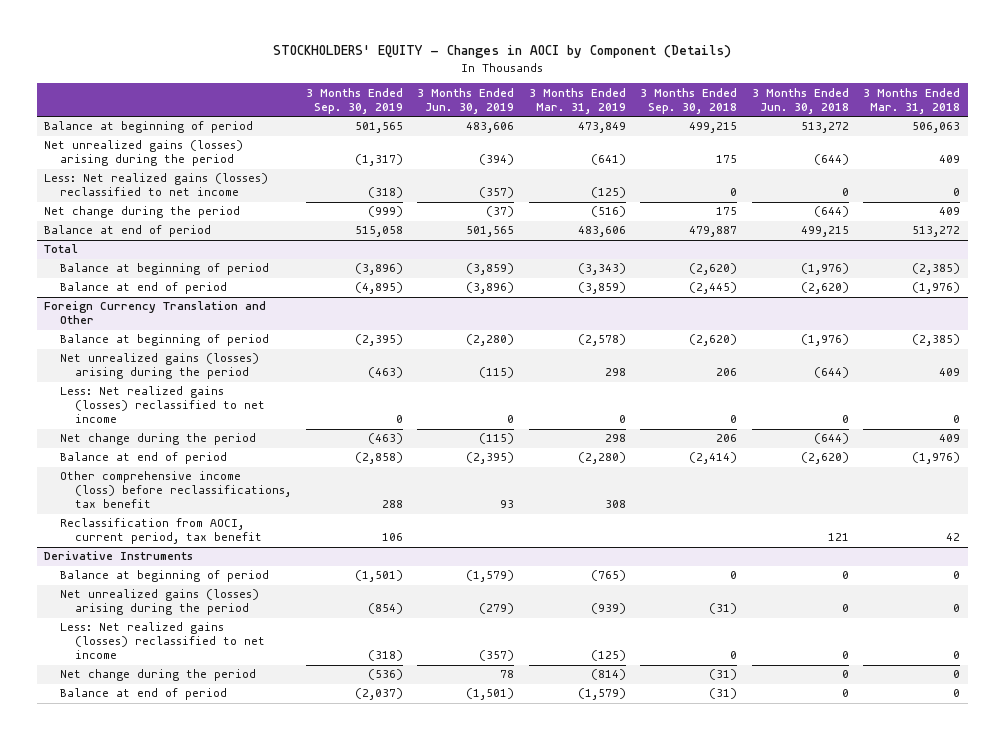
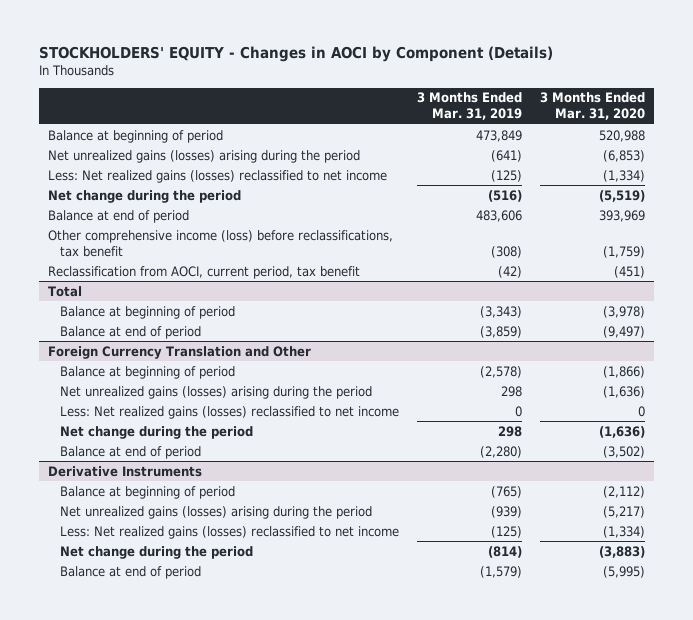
[305,87,403,114] 3 Months Ended Sep. 30, 2019 -> none
[417,87,515,114] 3 Months Ended Jun. 30, 2019 -> none
[640,87,738,114] 3 Months Ended Sep. 30, 2018 -> none
[751,87,849,114] 3 Months Ended Jun. 30, 2018 -> none
[863,87,961,114] 3 Months Ended Mar. 31, 2018 -> none
none -> [540,92,646,121] 3 Months Ended Mar. 31, 2020
none -> [48,229,394,257] Other comprehensive income (loss) before reclassifications, tax benefit
none -> [48,265,361,279] Reclassification from AOCI, current period, tax benefit
[59,471,292,509] Other comprehensive income (loss) before reclassifications, tax benefit -> none
[59,518,263,545] Reclassification from AOCI, current period, tax benefit -> none

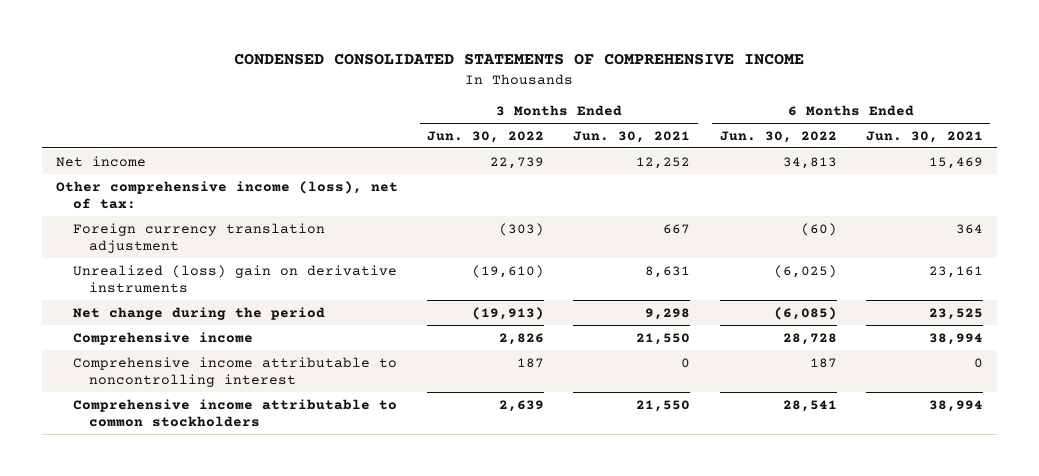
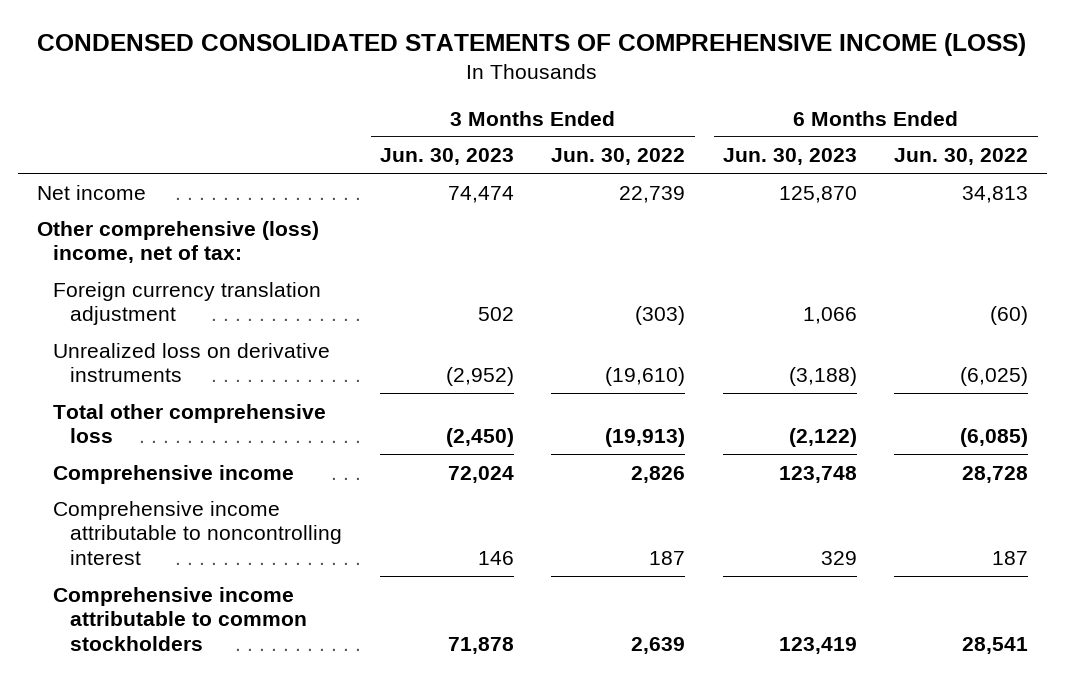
[234,53,805,66] CONDENSED CONSOLIDATED STATEMENTS OF COMPREHENSIVE INCOME -> [37,32,1027,56] CONDENSED CONSOLIDATED STATEMENTS OF COMPREHENSIVE INCOME (LOSS)
[573,130,691,143] Jun. 30, 2021 -> none
[865,130,983,143] Jun. 30, 2021 -> none
none -> [379,148,514,166] Jun. 30, 2023
none -> [722,148,857,166] Jun. 30, 2023
[56,180,399,210] Other comprehensive income (loss), net of tax: -> [36,220,319,264] Other comprehensive (loss) income, net of tax:
[72,264,397,294] Unrealized (loss) gain on derivative instruments -> [53,342,331,383] Unrealized loss on derivative instruments
[72,306,325,320] Net change during the period -> [53,403,327,444] Total other comprehensive loss

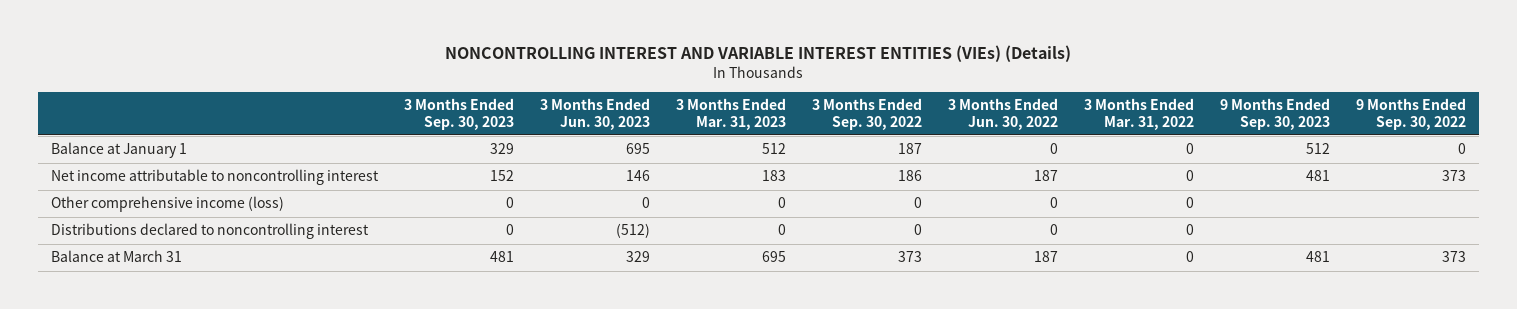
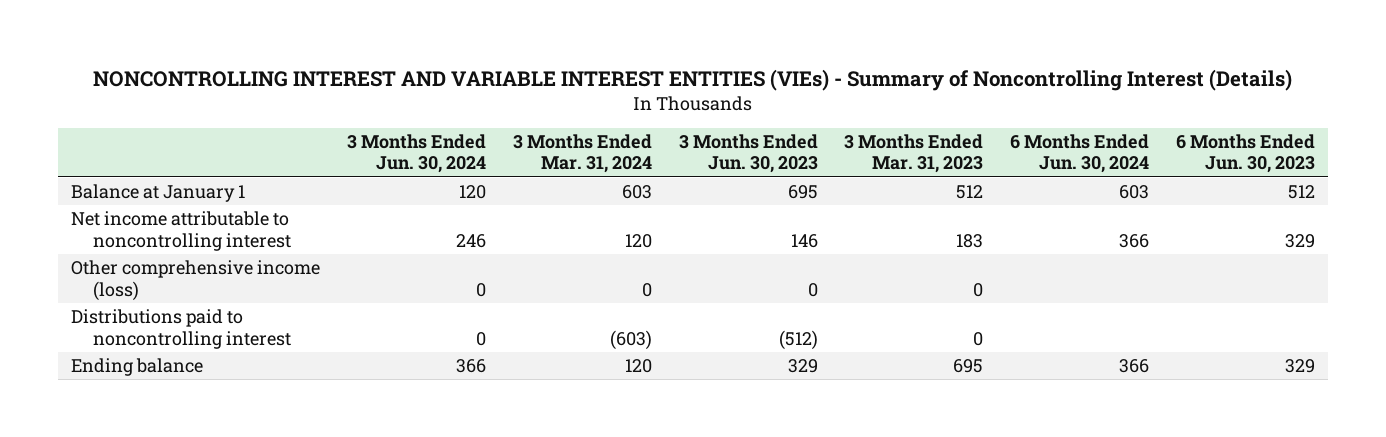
[445,45,1072,63] NONCONTROLLING INTEREST AND VARIABLE INTEREST ENTITIES (VIEs) (Details) -> [93,68,1293,91] NONCONTROLLING INTEREST AND VARIABLE INTEREST ENTITIES (VIEs) - Summary of Noncontrolling Interest (Details)
[403,98,514,130] 3 Months Ended Sep. 30, 2023 -> none
[811,98,922,130] 3 Months Ended Sep. 30, 2022 -> none
[947,98,1058,130] 3 Months Ended Jun. 30, 2022 -> none
[1083,98,1194,130] 3 Months Ended Mar. 31, 2022 -> none
[1219,98,1330,130] 9 Months Ended Sep. 30, 2023 -> none
[1355,98,1466,130] 9 Months Ended Sep. 30, 2022 -> none
none -> [347,133,487,174] 3 Months Ended Jun. 30, 2024
none -> [512,133,652,174] 3 Months Ended Mar. 31, 2024
none -> [1010,133,1150,174] 6 Months Ended Jun. 30, 2024
none -> [1175,133,1315,174] 6 Months Ended Jun. 30, 2023
[50,223,369,240] Distributions declared to noncontrolling interest -> [71,309,292,349] Distributions paid to noncontrolling interest
[50,250,182,263] Balance at March 31 -> [71,358,204,377] Ending balance

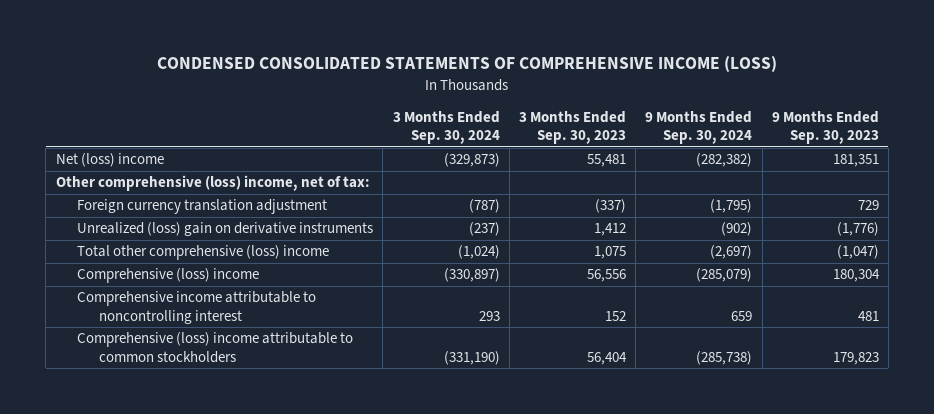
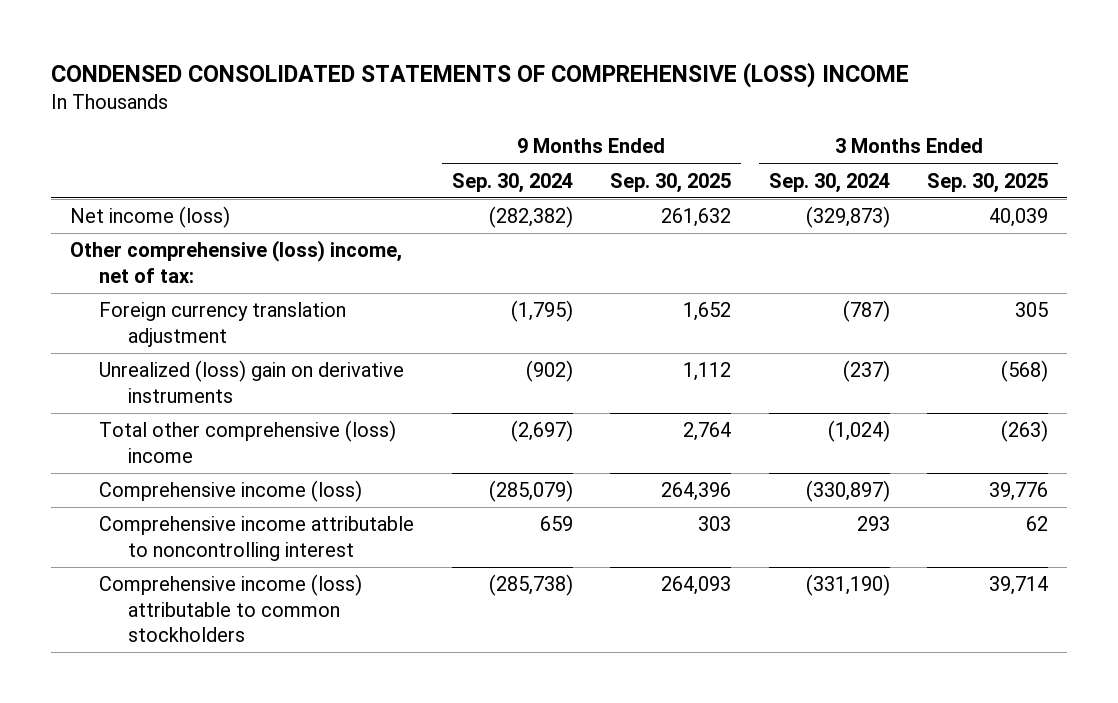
[157,56,778,73] CONDENSED CONSOLIDATED STATEMENTS OF COMPREHENSIVE INCOME (LOSS) -> [51,62,910,89] CONDENSED CONSOLIDATED STATEMENTS OF COMPREHENSIVE (LOSS) INCOME
[518,110,626,145] 3 Months Ended Sep. 30, 2023 -> none
[771,110,879,145] 9 Months Ended Sep. 30, 2023 -> none
none -> [610,172,732,193] Sep. 30, 2025
none -> [927,172,1049,193] Sep. 30, 2025
[55,153,164,168] Net (loss) income -> [69,206,230,229] Net income (loss)
[77,268,260,284] Comprehensive (loss) income -> [98,480,362,503] Comprehensive income (loss)
[77,332,354,363] Comprehensive (loss) income attributable to common stockholders -> [98,574,362,643] Comprehensive income (loss) attributable to common stockholders

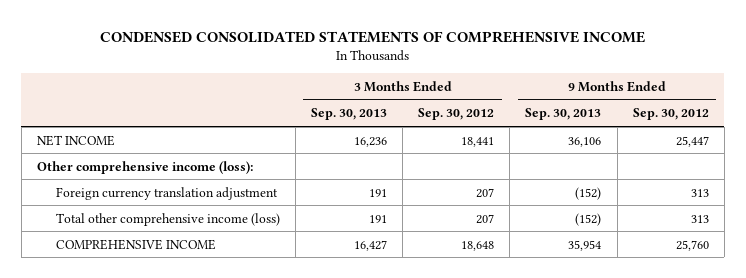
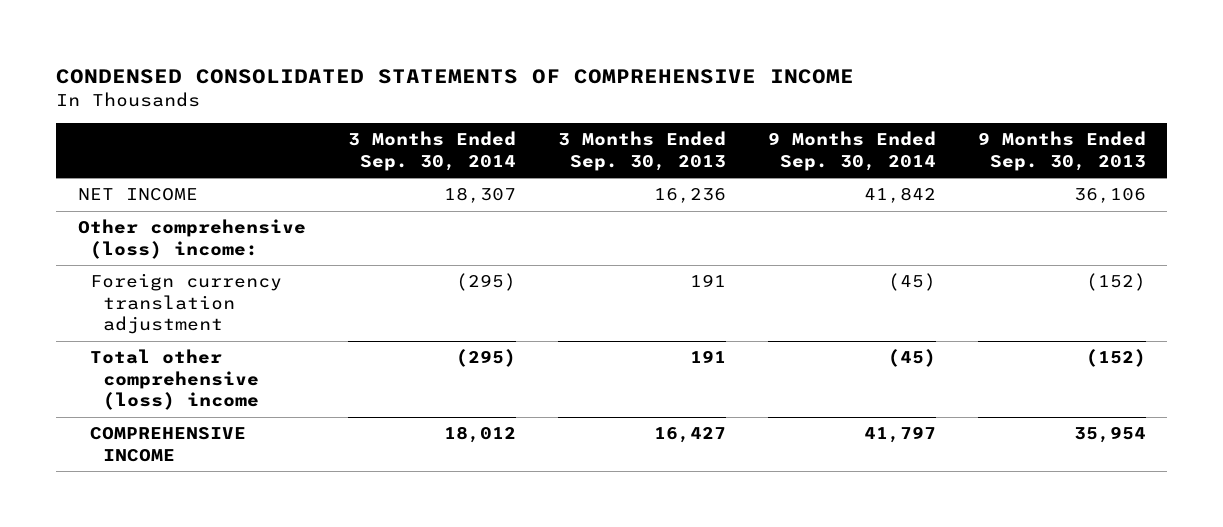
[418,108,495,121] Sep. 30, 2012 -> none
[632,108,709,121] Sep. 30, 2012 -> none
none -> [347,131,516,171] 3 Months Ended Sep. 30, 2014
none -> [767,131,936,171] 9 Months Ended Sep. 30, 2014
[36,160,253,174] Other comprehensive income (loss): -> [77,219,306,259] Other comprehensive (loss) income:
[55,212,280,226] Total other comprehensive income (loss) -> [90,349,259,410] Total other comprehensive (loss) income

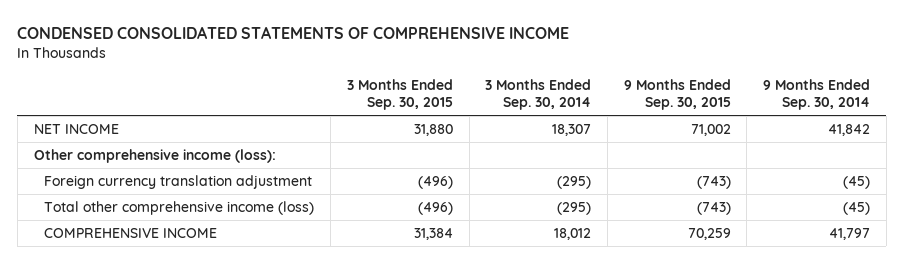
[557,131,726,171] 3 Months Ended Sep. 30, 2013 -> none
[977,131,1146,171] 9 Months Ended Sep. 30, 2013 -> none
none -> [346,79,453,111] 3 Months Ended Sep. 30, 2015
none -> [623,79,731,111] 9 Months Ended Sep. 30, 2015
[77,219,306,259] Other comprehensive (loss) income: -> [33,149,276,164] Other comprehensive income (loss):
[90,349,259,410] Total other comprehensive (loss) income -> [44,201,315,216] Total other comprehensive income (loss)

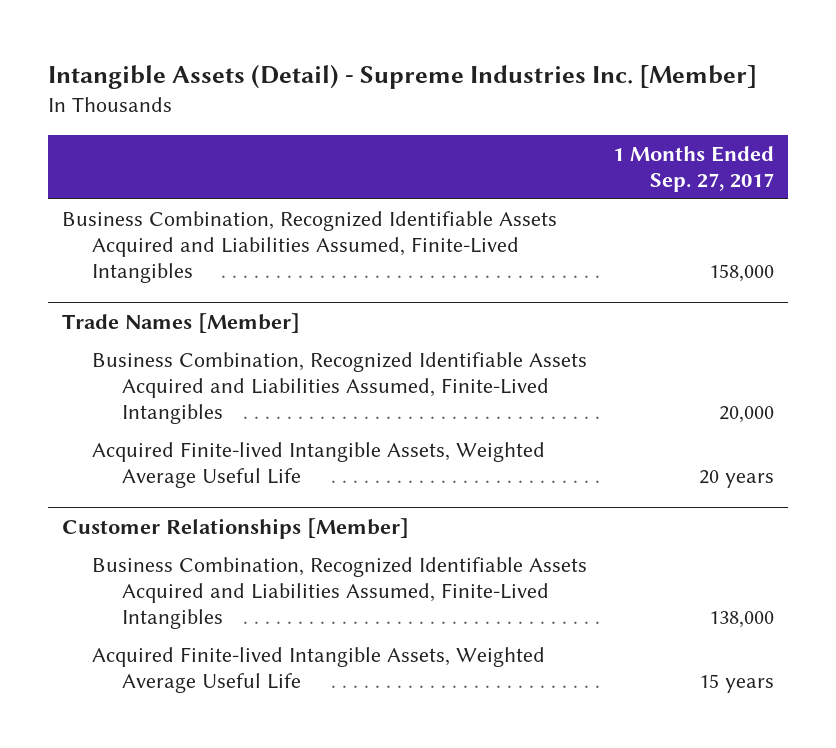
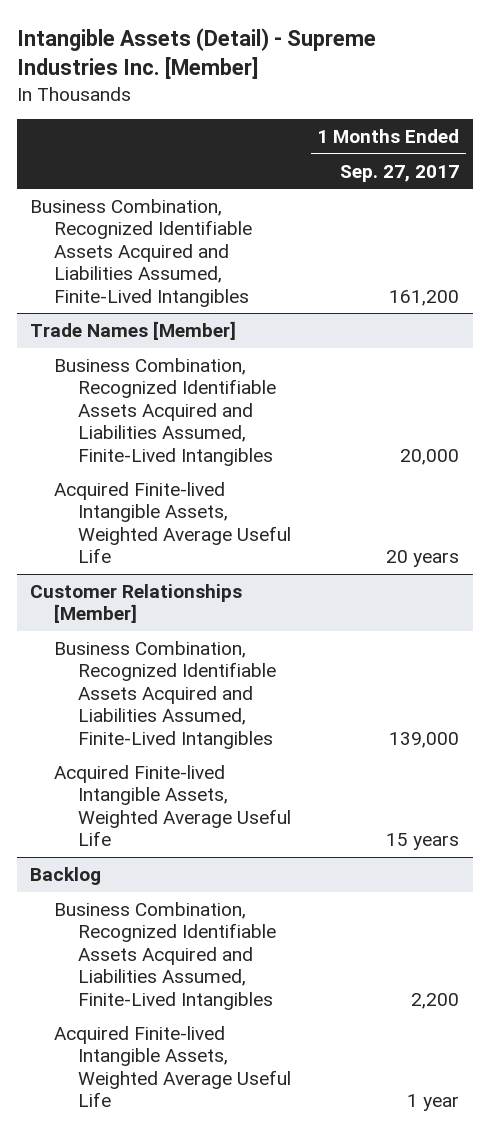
[709,263,775,282] 158,000 -> [389,289,460,306] 161,200
[709,610,775,628] 138,000 -> [389,731,460,748] 139,000
none -> [30,866,102,885] Backlog
none -> [53,901,276,1010] Business Combination, Recognized Identifiable Assets Acquired and Liabilities Assumed, Finite-Lived Intangibles
none -> [53,1025,291,1108] Acquired Finite-lived Intangible Assets, Weighted Average Useful Life

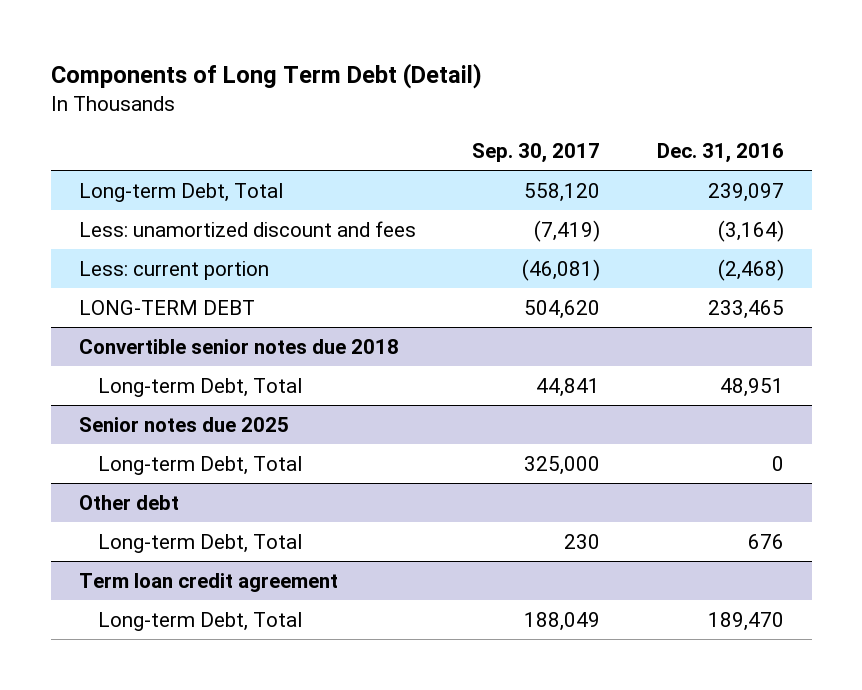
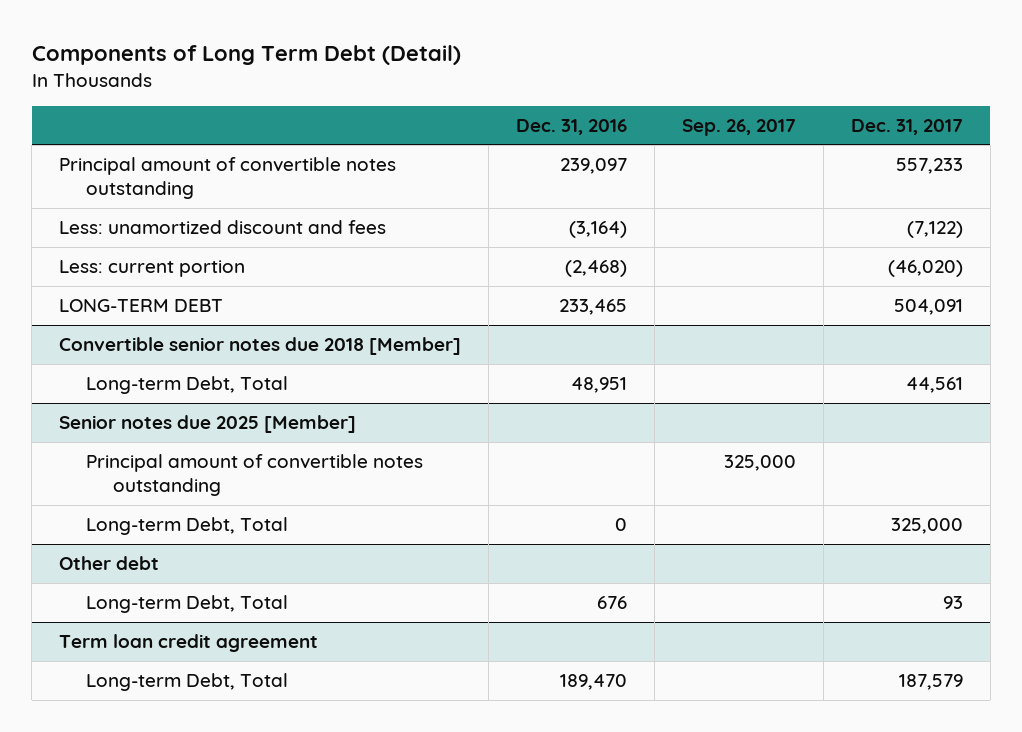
[472,143,601,164] Sep. 30, 2017 -> none
none -> [681,118,796,136] Sep. 26, 2017
none -> [850,118,963,135] Dec. 31, 2017
[78,182,283,202] Long-term Debt, Total -> [59,157,397,200] Principal amount of convertible notes outstanding
[78,338,399,354] Convertible senior notes due 2018 -> [59,337,462,356] Convertible senior notes due 2018 [Member]
[78,416,289,432] Senior notes due 2025 -> [59,415,357,434] Senior notes due 2025 [Member]
none -> [85,454,423,497] Principal amount of convertible notes outstanding

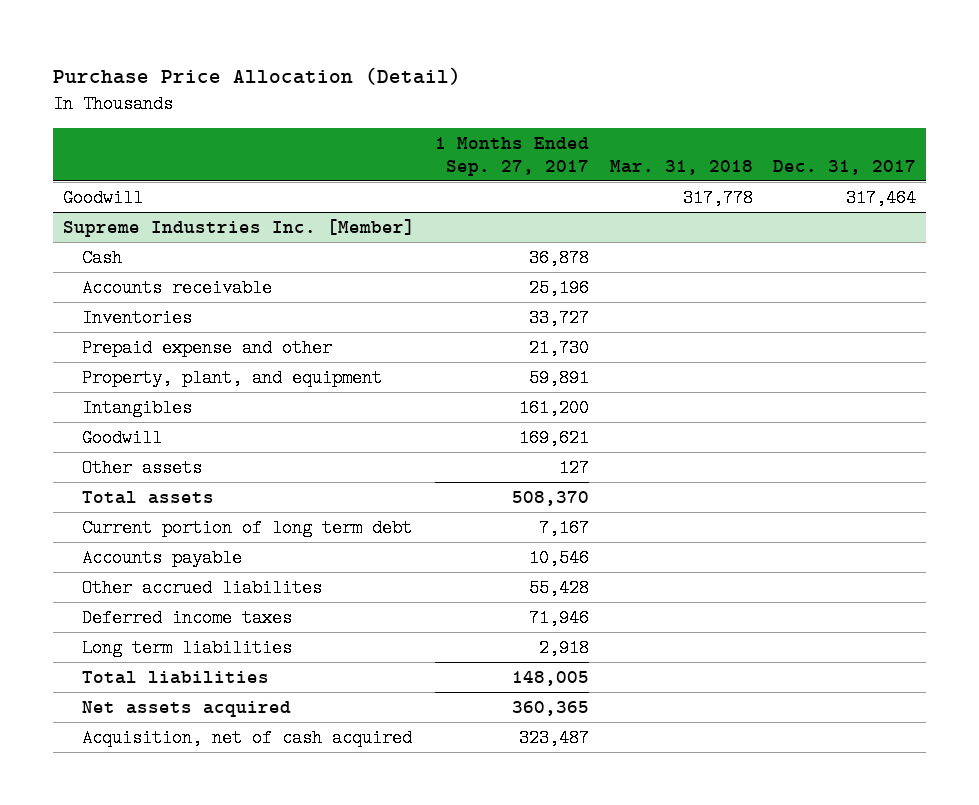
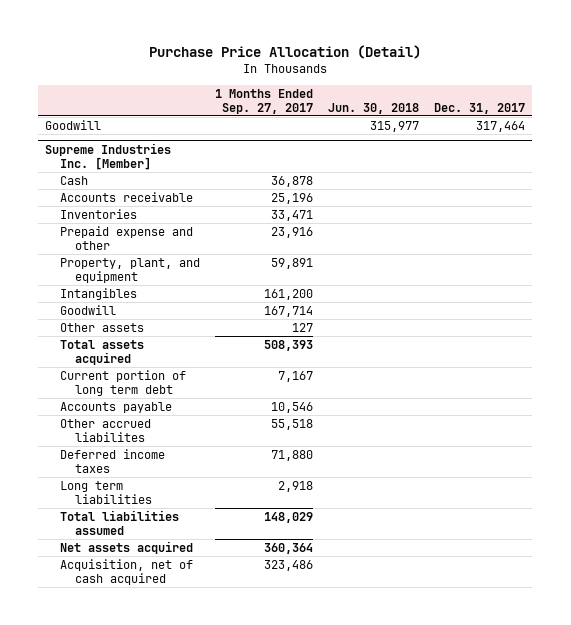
[609,159,753,175] Mar. 31, 2018 -> none
none -> [328,102,420,114] Jun. 30, 2018
[529,308,590,327] 33,727 -> [271,209,314,221] 33,471
[529,338,590,357] 21,730 -> [271,226,314,238] 23,916
[519,428,590,447] 169,621 -> [264,305,314,317] 167,714
[81,490,214,504] Total assets -> [60,339,145,365] Total assets acquired
[512,490,590,506] 508,370 -> [264,339,314,351] 508,393
[529,578,590,597] 55,428 -> [271,418,314,430] 55,518
[529,608,590,627] 71,946 -> [271,449,314,461] 71,880
[81,670,269,684] Total liabilities -> [60,509,180,535] Total liabilities assumed
[512,670,590,686] 148,005 -> [264,511,314,523] 148,029
[512,700,590,716] 360,365 -> [264,542,314,554] 360,364
[519,728,590,747] 323,487 -> [264,559,314,571] 323,486

